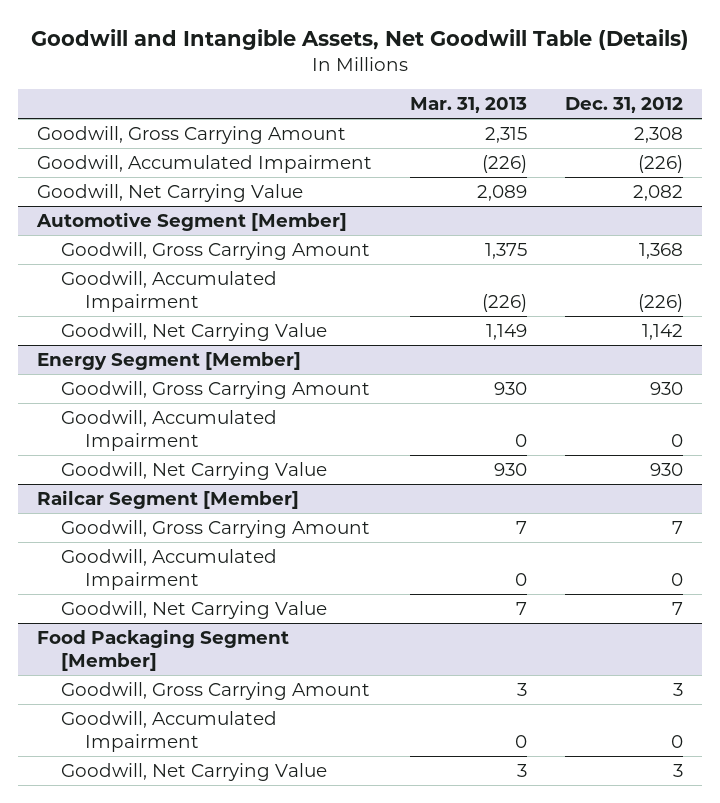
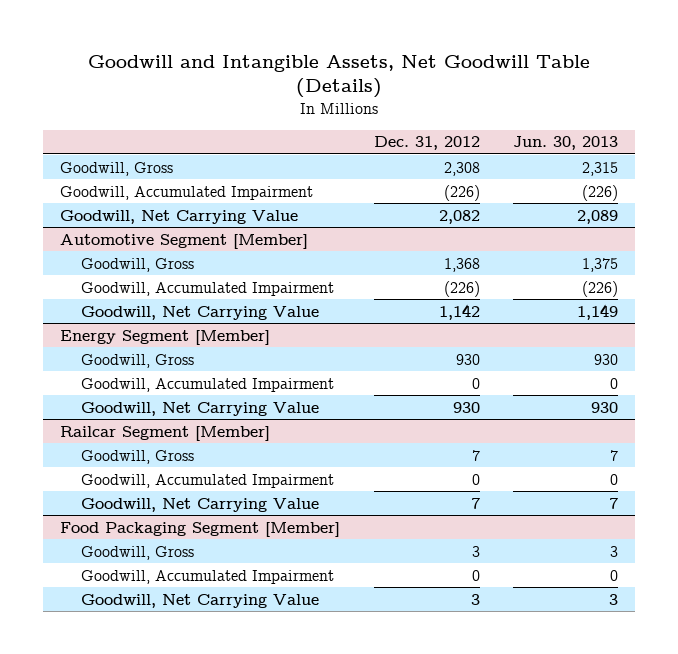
[410,96,528,113] Mar. 31, 2013 -> none
none -> [513,136,619,151] Jun. 30, 2013
[36,125,346,144] Goodwill, Gross Carrying Amount -> [59,161,173,176] Goodwill, Gross
[60,241,370,260] Goodwill, Gross Carrying Amount -> [81,257,195,272] Goodwill, Gross
[60,380,370,399] Goodwill, Gross Carrying Amount -> [81,353,195,368] Goodwill, Gross
[60,519,370,538] Goodwill, Gross Carrying Amount -> [81,449,195,464] Goodwill, Gross
[60,681,370,700] Goodwill, Gross Carrying Amount -> [81,545,195,560] Goodwill, Gross

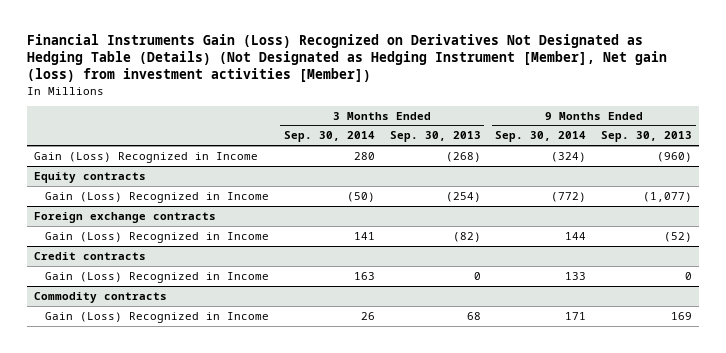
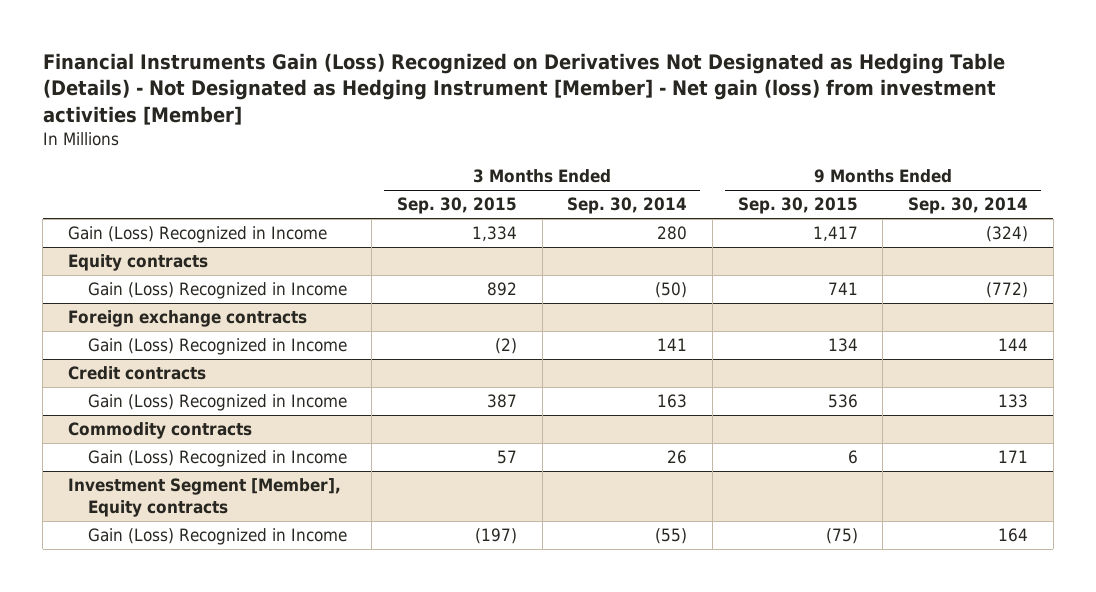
[27,33,668,83] Financial Instruments Gain (Loss) Recognized on Derivatives Not Designated as Hedging Table (Details) (Not Designated as Hedging Instrument [Member], Net gain (loss) from investment activities [Member]) -> [42,53,1005,125] Financial Instruments Gain (Loss) Recognized on Derivatives Not Designated as Hedging Table (Details) - Not Designated as Hedging Instrument [Member] - Net gain (loss) from investment activities [Member]
[389,131,481,143] Sep. 30, 2013 -> none
[601,131,693,143] Sep. 30, 2013 -> none
none -> [396,197,517,215] Sep. 30, 2015
none -> [737,197,858,215] Sep. 30, 2015
none -> [67,478,341,517] Investment Segment [Member], Equity contracts
none -> [87,528,347,546] Gain (Loss) Recognized in Income

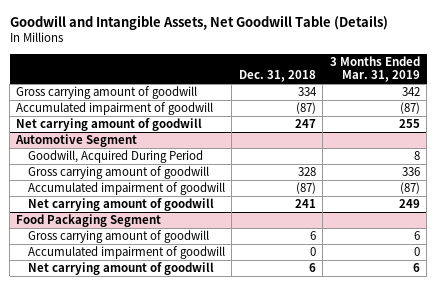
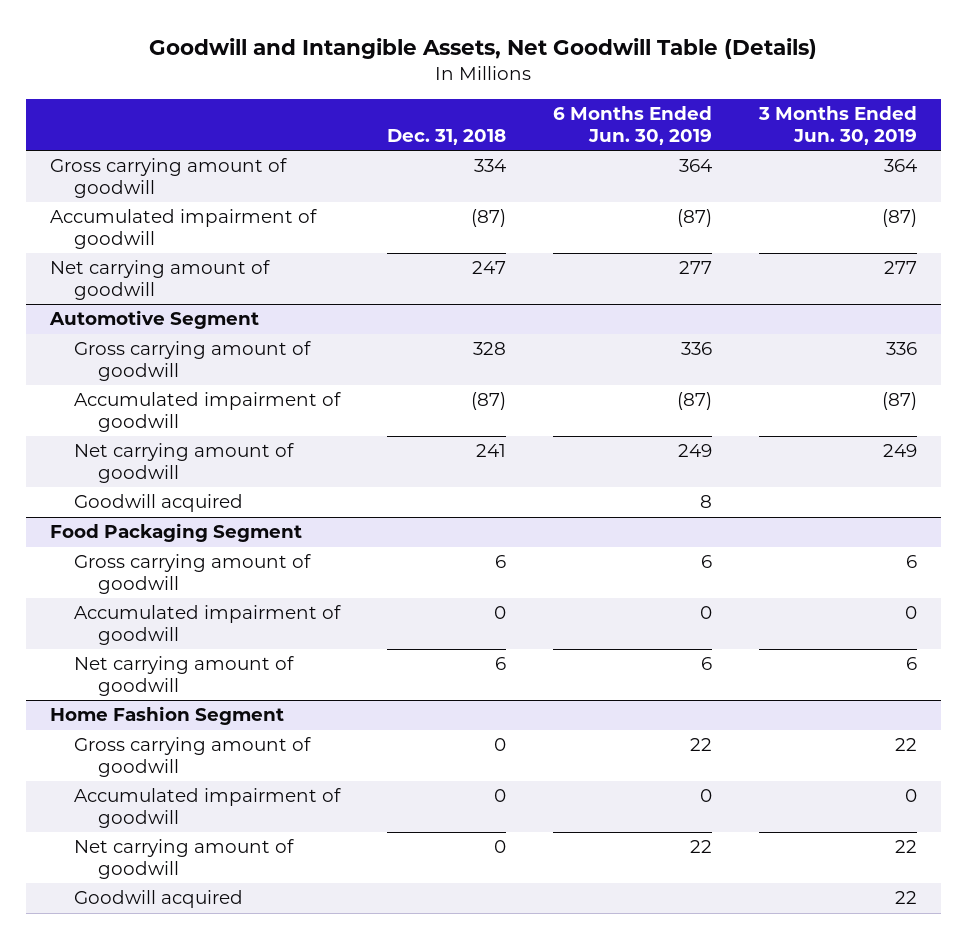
[329,56,420,83] 3 Months Ended Mar. 31, 2019 -> none
none -> [552,106,712,145] 6 Months Ended Jun. 30, 2019
none -> [758,106,918,145] 3 Months Ended Jun. 30, 2019
[27,150,203,164] Goodwill, Acquired During Period -> none
none -> [73,494,243,513] Goodwill acquired
none -> [49,706,284,726] Home Fashion Segment
none -> [73,737,311,778] Gross carrying amount of goodwill
none -> [73,788,341,829] Accumulated impairment of goodwill
none -> [73,839,294,880] Net carrying amount of goodwill
none -> [73,890,243,909] Goodwill acquired

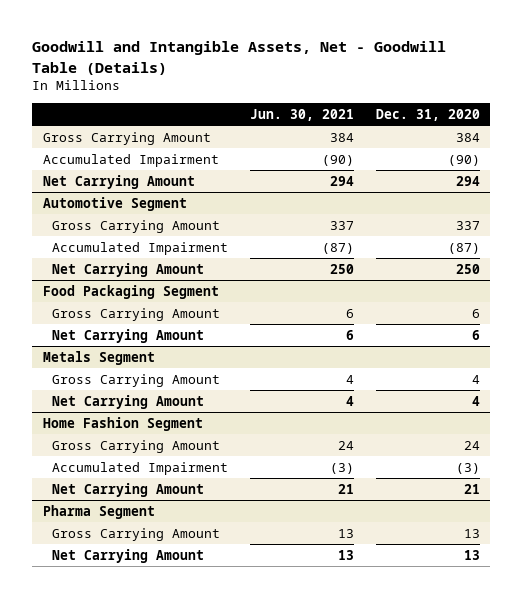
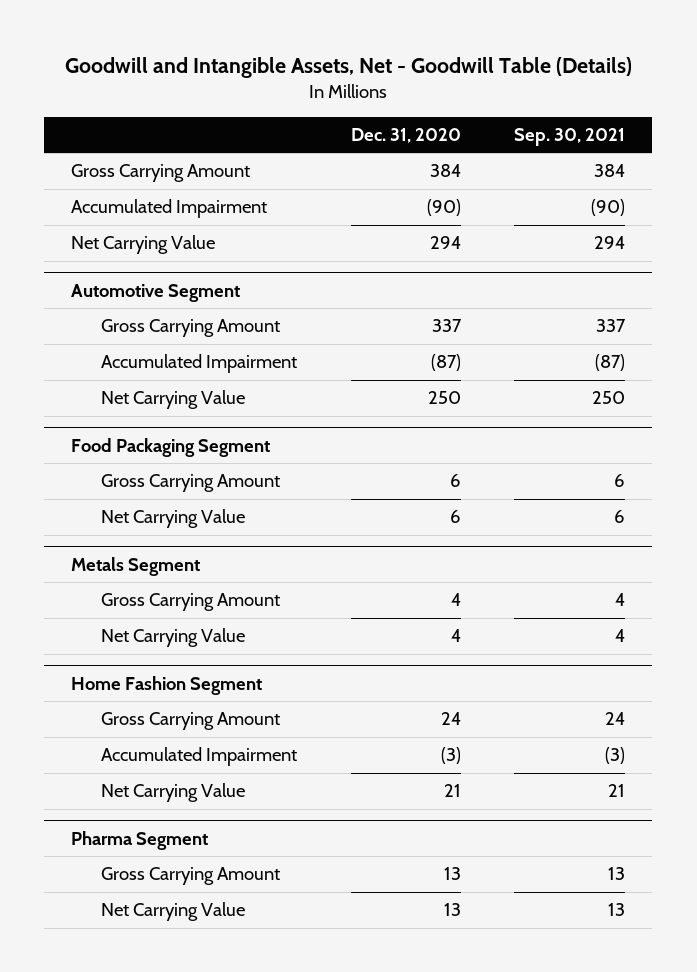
[249,109,354,122] Jun. 30, 2021 -> none
none -> [514,128,626,147] Sep. 30, 2021
[42,174,195,189] Net Carrying Amount -> [71,235,216,255] Net Carrying Value
[52,262,205,277] Net Carrying Amount -> [100,390,245,410] Net Carrying Value
[52,328,205,343] Net Carrying Amount -> [100,509,245,529] Net Carrying Value
[52,394,205,409] Net Carrying Amount -> [100,628,245,648] Net Carrying Value
[52,482,205,497] Net Carrying Amount -> [100,783,245,803] Net Carrying Value
[52,548,205,563] Net Carrying Amount -> [100,902,245,922] Net Carrying Value

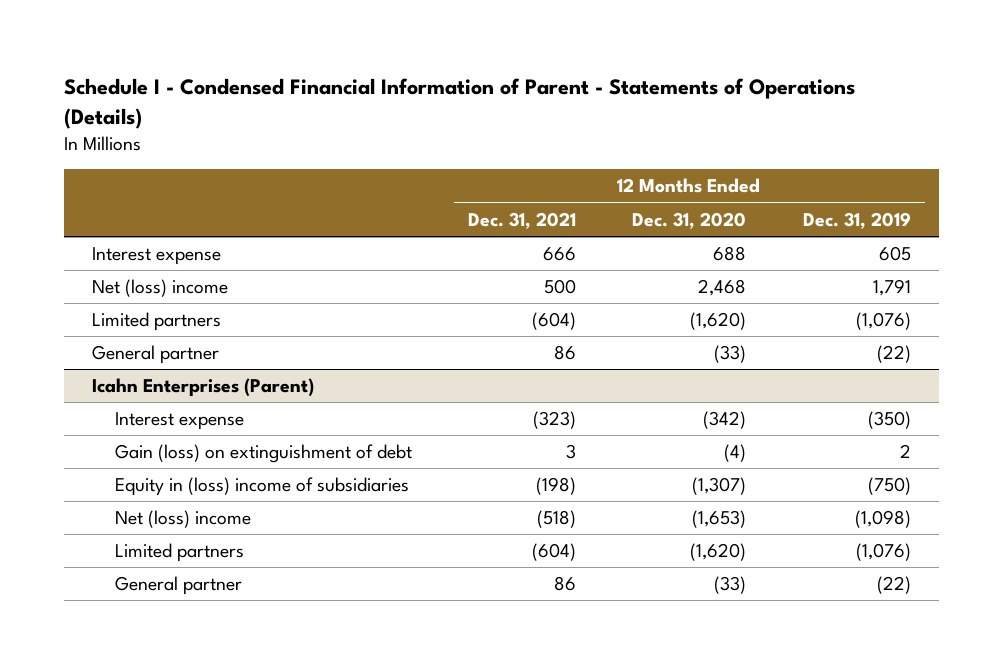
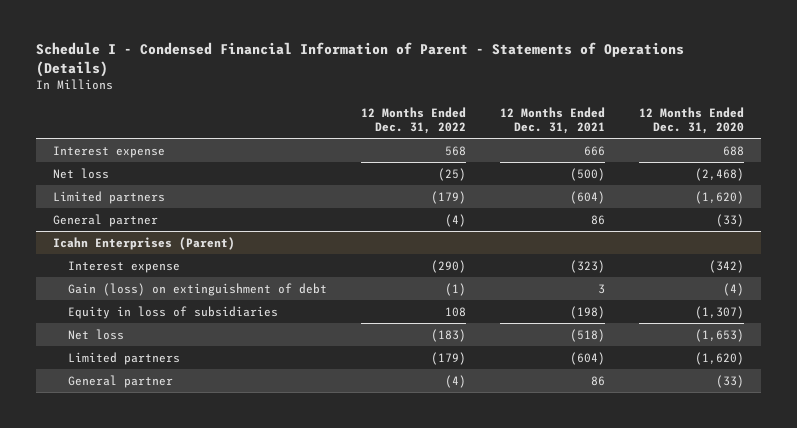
[802,211,911,229] Dec. 31, 2019 -> none
none -> [361,106,467,134] 12 Months Ended Dec. 31, 2022
[92,279,229,298] Net (loss) income -> [52,167,109,179] Net loss
[544,279,577,295] 500 -> [569,167,605,181] (500)
[698,279,747,297] 2,468 -> [694,167,744,181] (2,468)
[114,477,409,497] Equity in (loss) income of subsidiaries -> [68,305,279,319] Equity in loss of subsidiaries
[114,510,251,529] Net (loss) income -> [68,328,125,340] Net loss

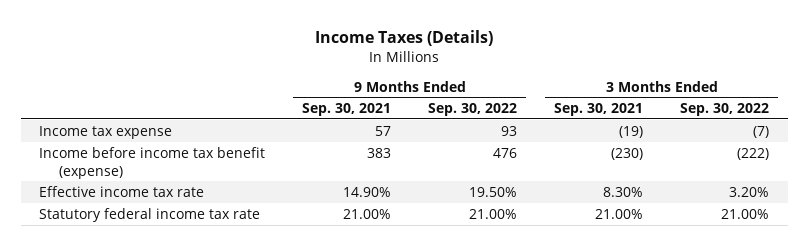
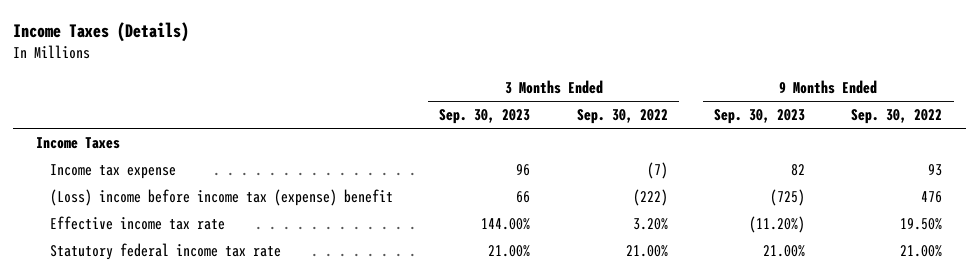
[302,103,392,117] Sep. 30, 2021 -> none
[554,103,644,117] Sep. 30, 2021 -> none
none -> [439,109,531,125] Sep. 30, 2023
none -> [714,109,806,125] Sep. 30, 2023
none -> [36,137,121,150] Income Taxes
[39,146,266,179] Income before income tax benefit (expense) -> [50,189,394,207] (Loss) income before income tax (expense) benefit

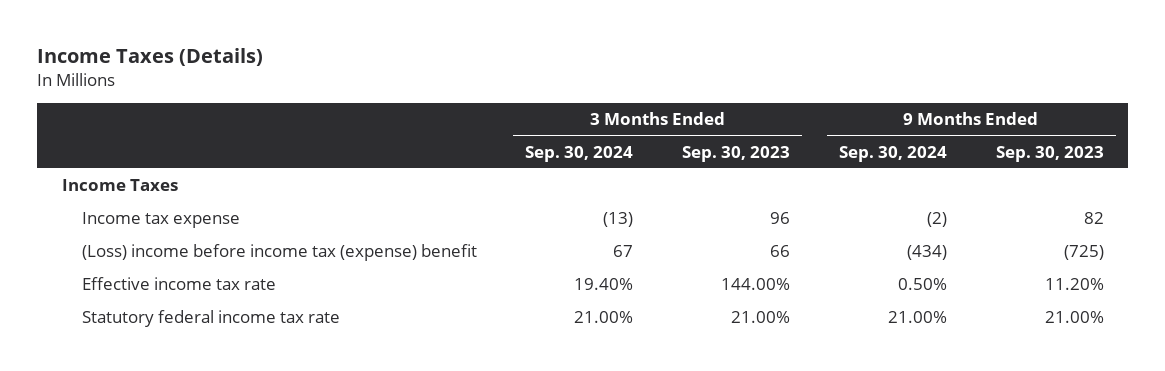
[576,109,668,125] Sep. 30, 2022 -> none
[851,109,943,125] Sep. 30, 2022 -> none
none -> [525,145,634,162] Sep. 30, 2024
none -> [838,145,947,162] Sep. 30, 2024
[749,216,806,234] (11.20%) -> [1044,278,1104,291] 11.20%

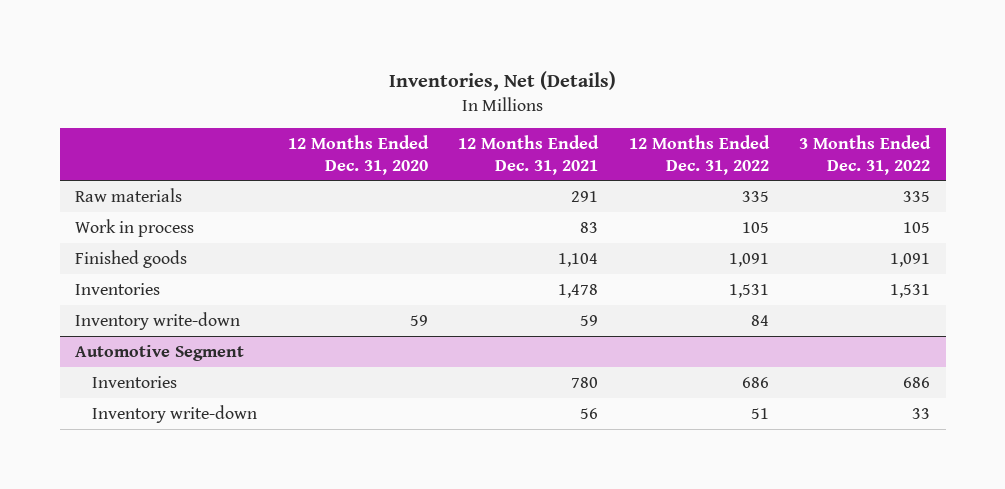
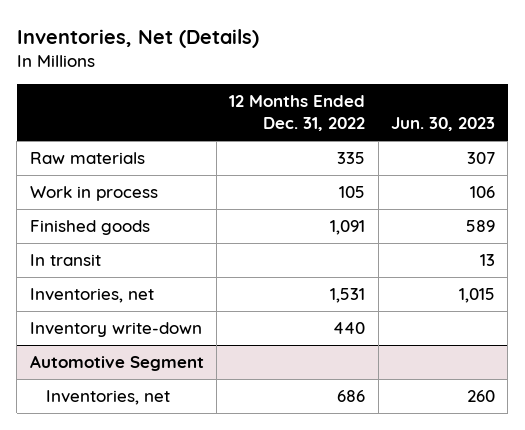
[287,135,429,175] 12 Months Ended Dec. 31, 2020 -> none
[458,135,600,175] 12 Months Ended Dec. 31, 2021 -> none
[799,135,932,175] 3 Months Ended Dec. 31, 2022 -> none
none -> [391,117,496,132] Jun. 30, 2023
none -> [29,253,101,266] In transit
[74,282,160,295] Inventories -> [29,287,154,303] Inventories, net
[750,314,769,326] 84 -> [333,321,366,334] 440
[91,404,257,423] Inventory write-down -> none
[91,375,177,388] Inventories -> [45,389,170,405] Inventories, net

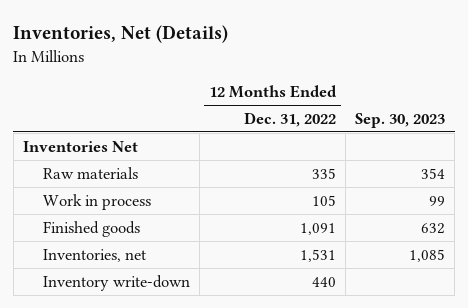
[391,117,496,132] Jun. 30, 2023 -> none
none -> [355,112,446,128] Sep. 30, 2023
none -> [22,140,138,152] Inventories Net
[29,253,101,266] In transit -> none
[29,354,204,371] Automotive Segment -> none
[45,389,170,405] Inventories, net -> none

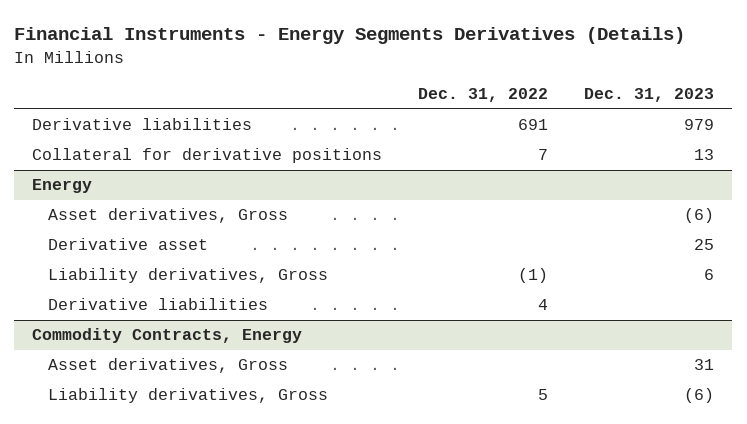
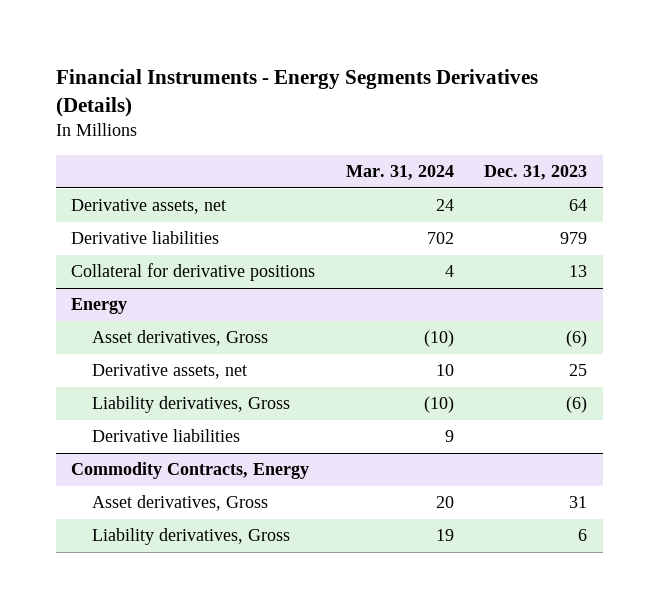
[418,88,549,103] Dec. 31, 2022 -> none
none -> [345,164,454,180] Mar. 31, 2024
none -> [71,199,227,215] Derivative assets, net
[48,238,209,251] Derivative asset -> [92,364,248,380] Derivative assets, net
[704,269,715,281] 6 -> [566,396,588,414] (6)
[684,388,715,404] (6) -> [578,529,588,542] 6

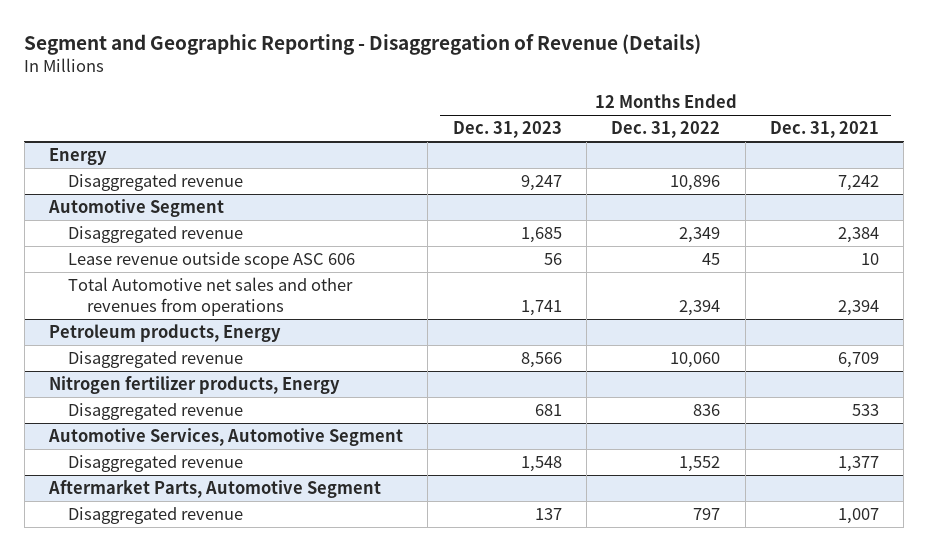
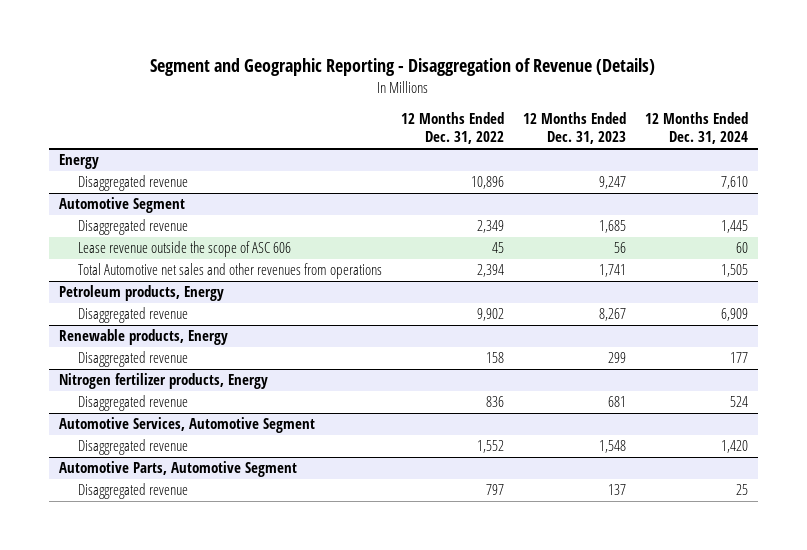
[769,121,879,139] Dec. 31, 2021 -> none
none -> [645,111,749,145] 12 Months Ended Dec. 31, 2024
[68,252,356,270] Lease revenue outside scope ASC 606 -> [77,241,291,258] Lease revenue outside the scope of ASC 606
[520,352,562,369] 8,566 -> [598,308,626,322] 8,267
[670,352,721,369] 10,060 -> [476,308,504,322] 9,902
none -> [58,329,228,346] Renewable products, Energy
none -> [77,351,188,368] Disaggregated revenue
[48,480,382,499] Aftermarket Parts, Automotive Segment -> [58,461,297,478] Automotive Parts, Automotive Segment

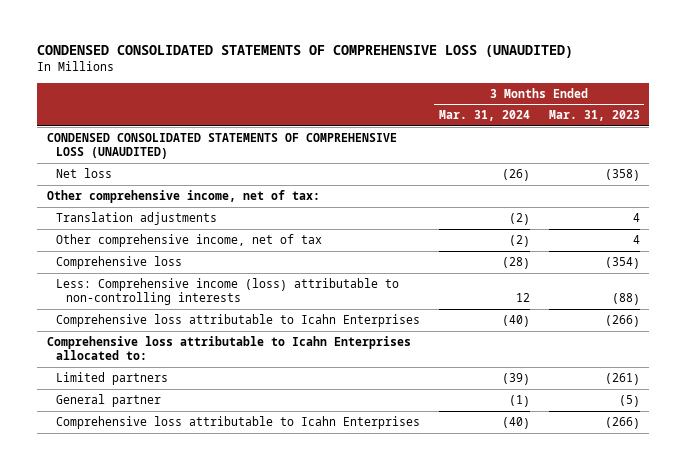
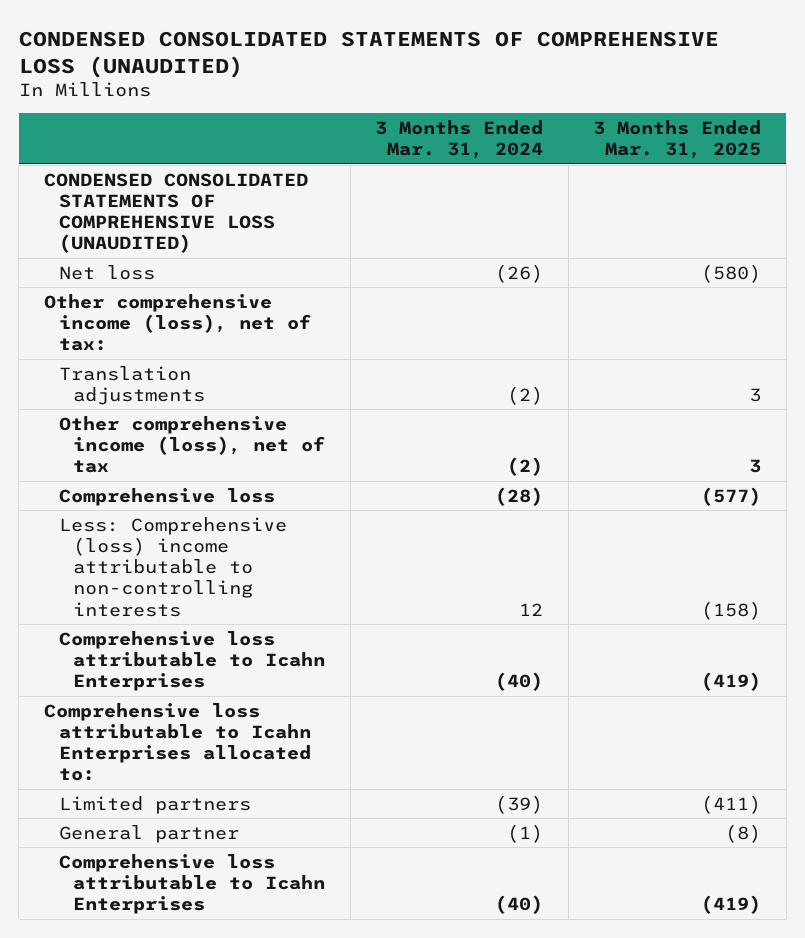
[548,110,640,122] Mar. 31, 2023 -> none
none -> [593,119,762,160] 3 Months Ended Mar. 31, 2025
[46,189,320,203] Other comprehensive income, net of tax: -> [43,293,311,352] Other comprehensive income (loss), net of tax:
[56,233,323,247] Other comprehensive income, net of tax -> [58,415,326,474] Other comprehensive income (loss), net of tax
[56,277,400,306] Less: Comprehensive income (loss) attributable to non-controlling interests -> [58,516,287,617] Less: Comprehensive (loss) income attributable to non-controlling interests

